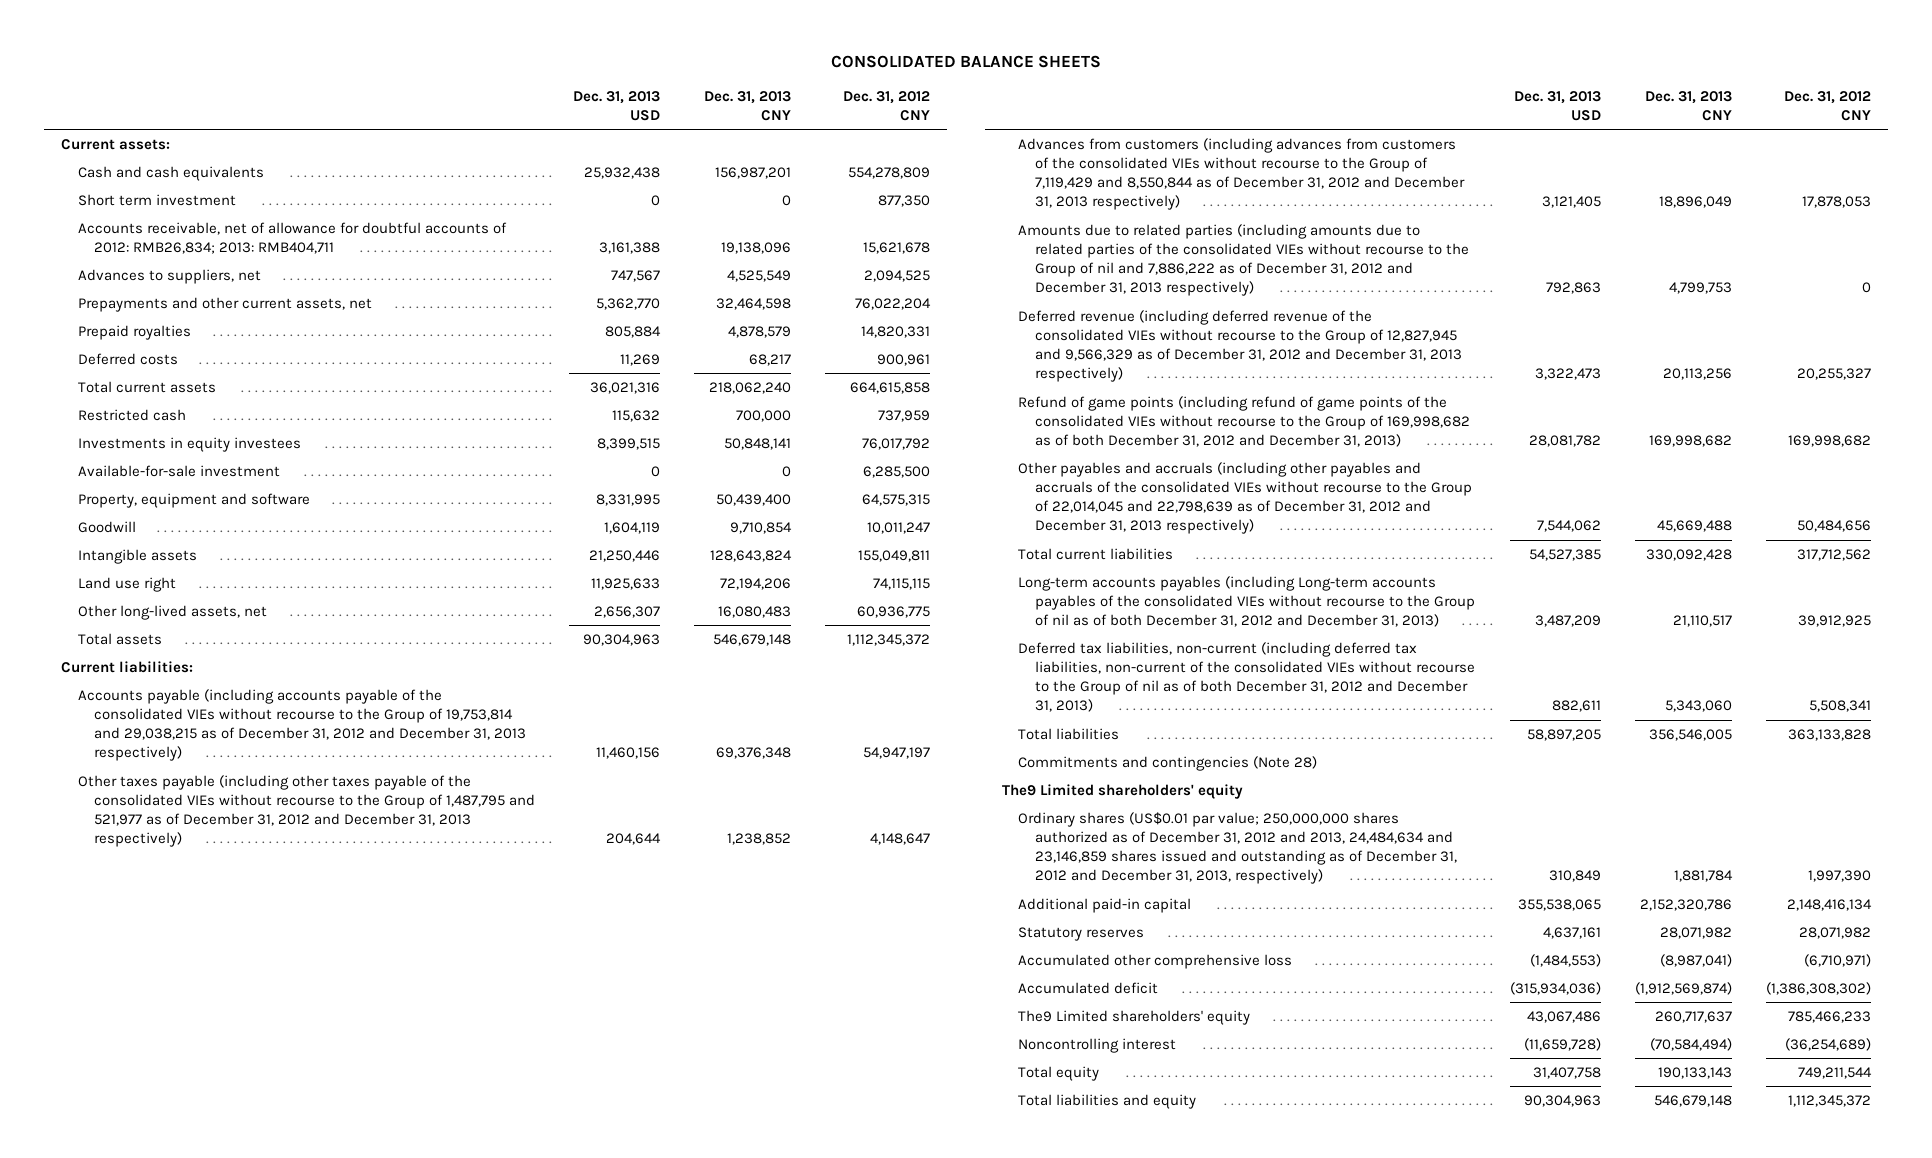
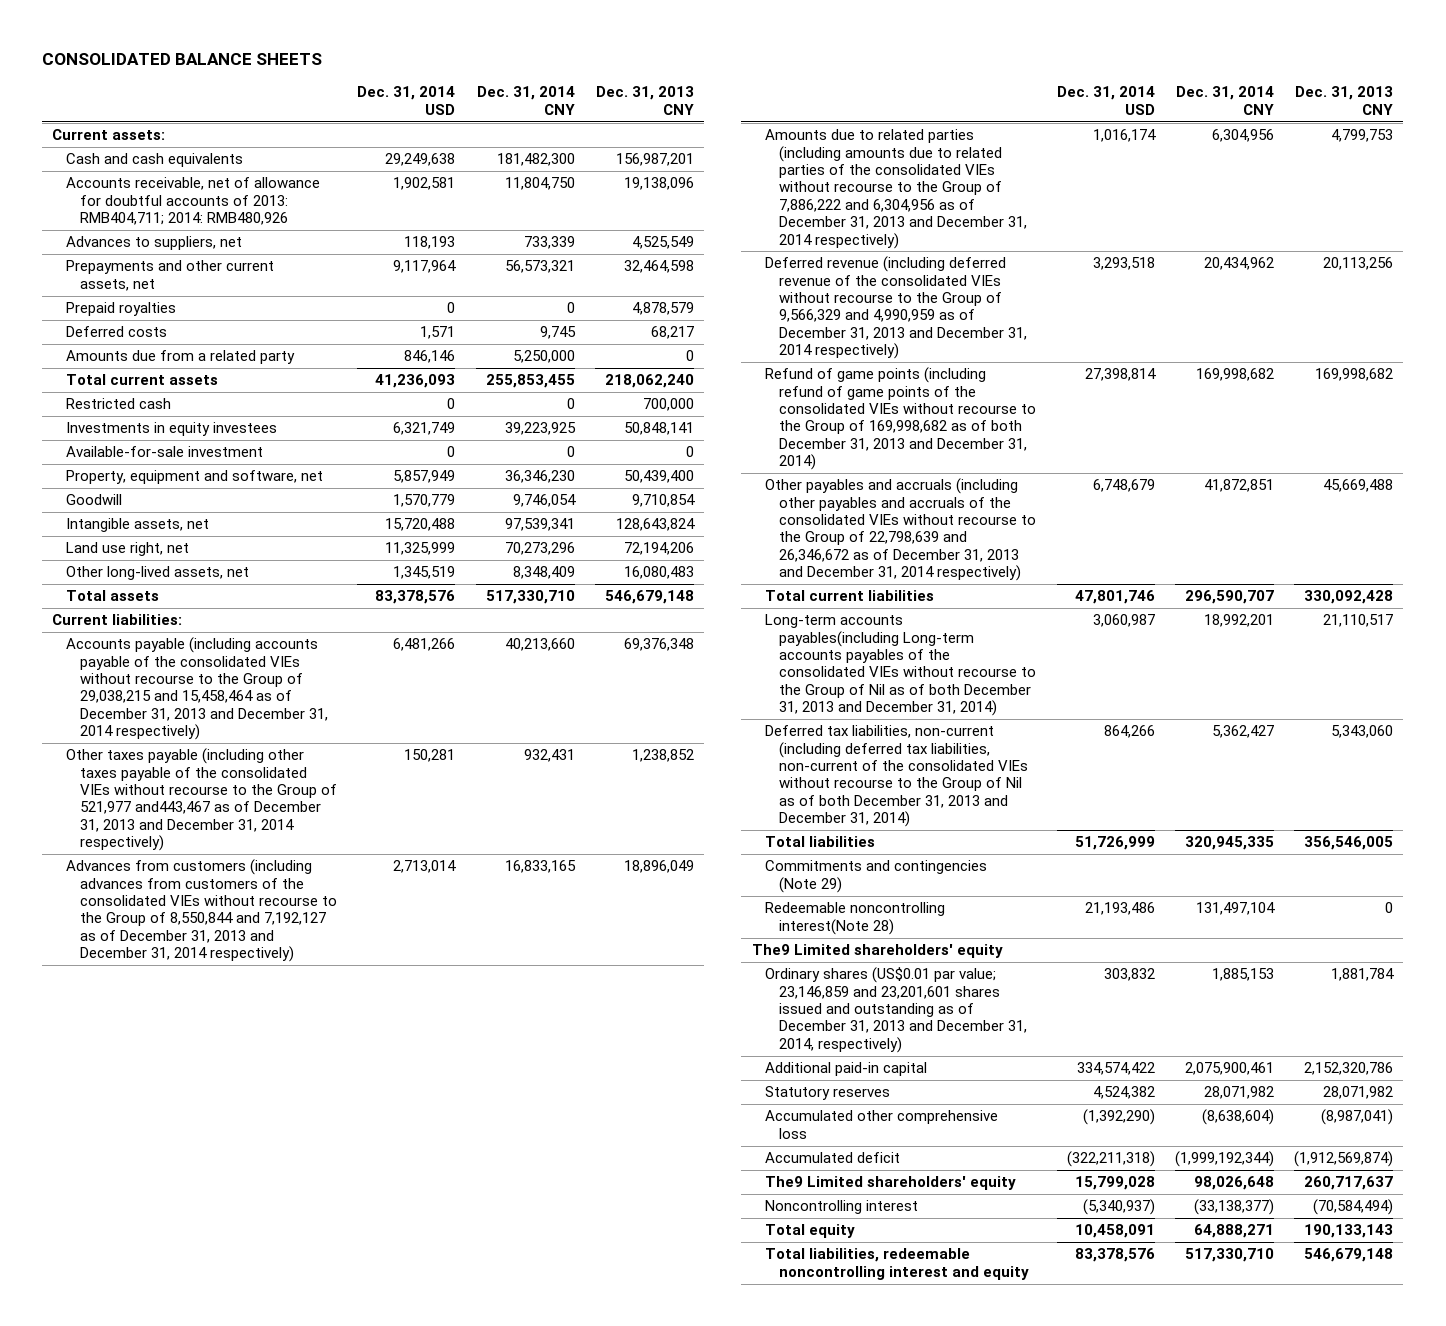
[573,90,661,122] Dec. 31, 2013 USD -> none
[843,90,931,122] Dec. 31, 2012 CNY -> none
none -> [357,86,456,115] Dec. 31, 2014 USD
none -> [476,86,575,115] Dec. 31, 2014 CNY
[77,193,236,206] Short term investment -> none
[77,221,507,254] Accounts receivable, net of allowance for doubtful accounts of 2012: RMB26,834; 2013: RMB404,711 -> [66,177,321,226] Accounts receivable, net of allowance for doubtful accounts of 2013: RMB404,711; 2014: RMB480,926
none -> [66,350,296,365] Amounts due from a related party
[77,492,310,508] Property, equipment and software -> [66,470,324,485] Property, equipment and software, net
[77,548,197,564] Intangible assets -> [66,518,210,533] Intangible assets, net
[77,576,176,592] Land use right -> [66,542,190,557] Land use right, net
[77,688,527,762] Accounts payable (including accounts payable of the consolidated VIEs without recourse to the Group of 19,753,814 and 29,038,215 as of December 31, 2012 and December 31, 2013 respectively) -> [66,637,329,741] Accounts payable (including accounts payable of the consolidated VIEs without recourse to the Group of 29,038,215 and 15,458,464 as of December 31, 2013 and December 31, 2014 respectively)
[77,774,536,848] Other taxes payable (including other taxes payable of the consolidated VIEs without recourse to the Group of 1,487,795 and 521,977 as of December 31, 2012 and December 31, 2013 respectively) -> [66,748,338,852] Other taxes payable (including other taxes payable of the consolidated VIEs without recourse to the Group of 521,977 and443,467 as of December 31, 2013 and December 31, 2014 respectively)
[1018,137,1465,211] Advances from customers (including advances from customers of the consolidated VIEs without recourse to the Group of 7,119,429 and 8,550,844 as of December 31, 2012 and December 31, 2013 respectively) -> [66,859,338,963] Advances from customers (including advances from customers of the consolidated VIEs without recourse to the Group of 8,550,844 and 7,192,127 as of December 31, 2013 and December 31, 2014 respectively)
[1018,223,1469,297] Amounts due to related parties (including amounts due to related parties of the consolidated VIEs without recourse to the Group of nil and 7,886,222 as of December 31, 2012 and December 31, 2013 respectively) -> [765,129,1028,249] Amounts due to related parties (including amounts due to related parties of the consolidated VIEs without recourse to the Group of 7,886,222 and 6,304,956 as of December 31, 2013 and December 31, 2014 respectively)
[1018,309,1462,383] Deferred revenue (including deferred revenue of the consolidated VIEs without recourse to the Group of 12,827,945 and 9,566,329 as of December 31, 2012 and December 31, 2013 respectively) -> [765,256,1028,360] Deferred revenue (including deferred revenue of the consolidated VIEs without recourse to the Group of 9,566,329 and 4,990,959 as of December 31, 2013 and December 31, 2014 respectively)
[1018,395,1470,448] Refund of game points (including refund of game points of the consolidated VIEs without recourse to the Group of 169,998,682 as of both December 31, 2012 and December 31, 2013) -> [765,367,1037,471] Refund of game points (including refund of game points of the consolidated VIEs without recourse to the Group of 169,998,682 as of both December 31, 2013 and December 31, 2014)
[1018,461,1472,535] Other payables and accruals (including other payables and accruals of the consolidated VIEs without recourse to the Group of 22,014,045 and 22,798,639 as of December 31, 2012 and December 31, 2013 respectively) -> [765,478,1037,582] Other payables and accruals (including other payables and accruals of the consolidated VIEs without recourse to the Group of 22,798,639 and 26,346,672 as of December 31, 2013 and December 31, 2014 respectively)
[1018,575,1475,628] Long-term accounts payables (including Long-term accounts payables of the consolidated VIEs without recourse to the Group of nil as of both December 31, 2012 and December 31, 2013) -> [765,614,1037,717] Long-term accounts payables(including Long-term accounts payables of the consolidated VIEs without recourse to the Group of Nil as of both December 31, 2013 and December 31, 2014)
[1018,641,1475,713] Deferred tax liabilities, non-current (including deferred tax liabilities, non-current of the consolidated VIEs without recourse to the Group of nil as of both December 31, 2012 and December 31, 2013) -> [765,725,1029,828] Deferred tax liabilities, non-current (including deferred tax liabilities, non-current of the consolidated VIEs without recourse to the Group of Nil as of both December 31, 2013 and December 31, 2014)
[1018,755,1318,771] Commitments and contingencies (Note 28) -> [765,860,988,893] Commitments and contingencies (Note 29)
none -> [765,902,946,935] Redeemable noncontrolling interest(Note 28)
[1018,811,1457,885] Ordinary shares (US$0.01 par value; 250,000,000 shares authorized as of December 31, 2012 and 2013, 24,484,634 and 23,146,859 shares issued and outstanding as of December 31, 2012 and December 31, 2013, respectively) -> [765,967,1028,1053] Ordinary shares (US$0.01 par value; 23,146,859 and 23,201,601 shares issued and outstanding as of December 31, 2013 and December 31, 2014, respectively)
[1018,1093,1197,1109] Total liabilities and equity -> [765,1248,1030,1280] Total liabilities, redeemable noncontrolling interest and equity

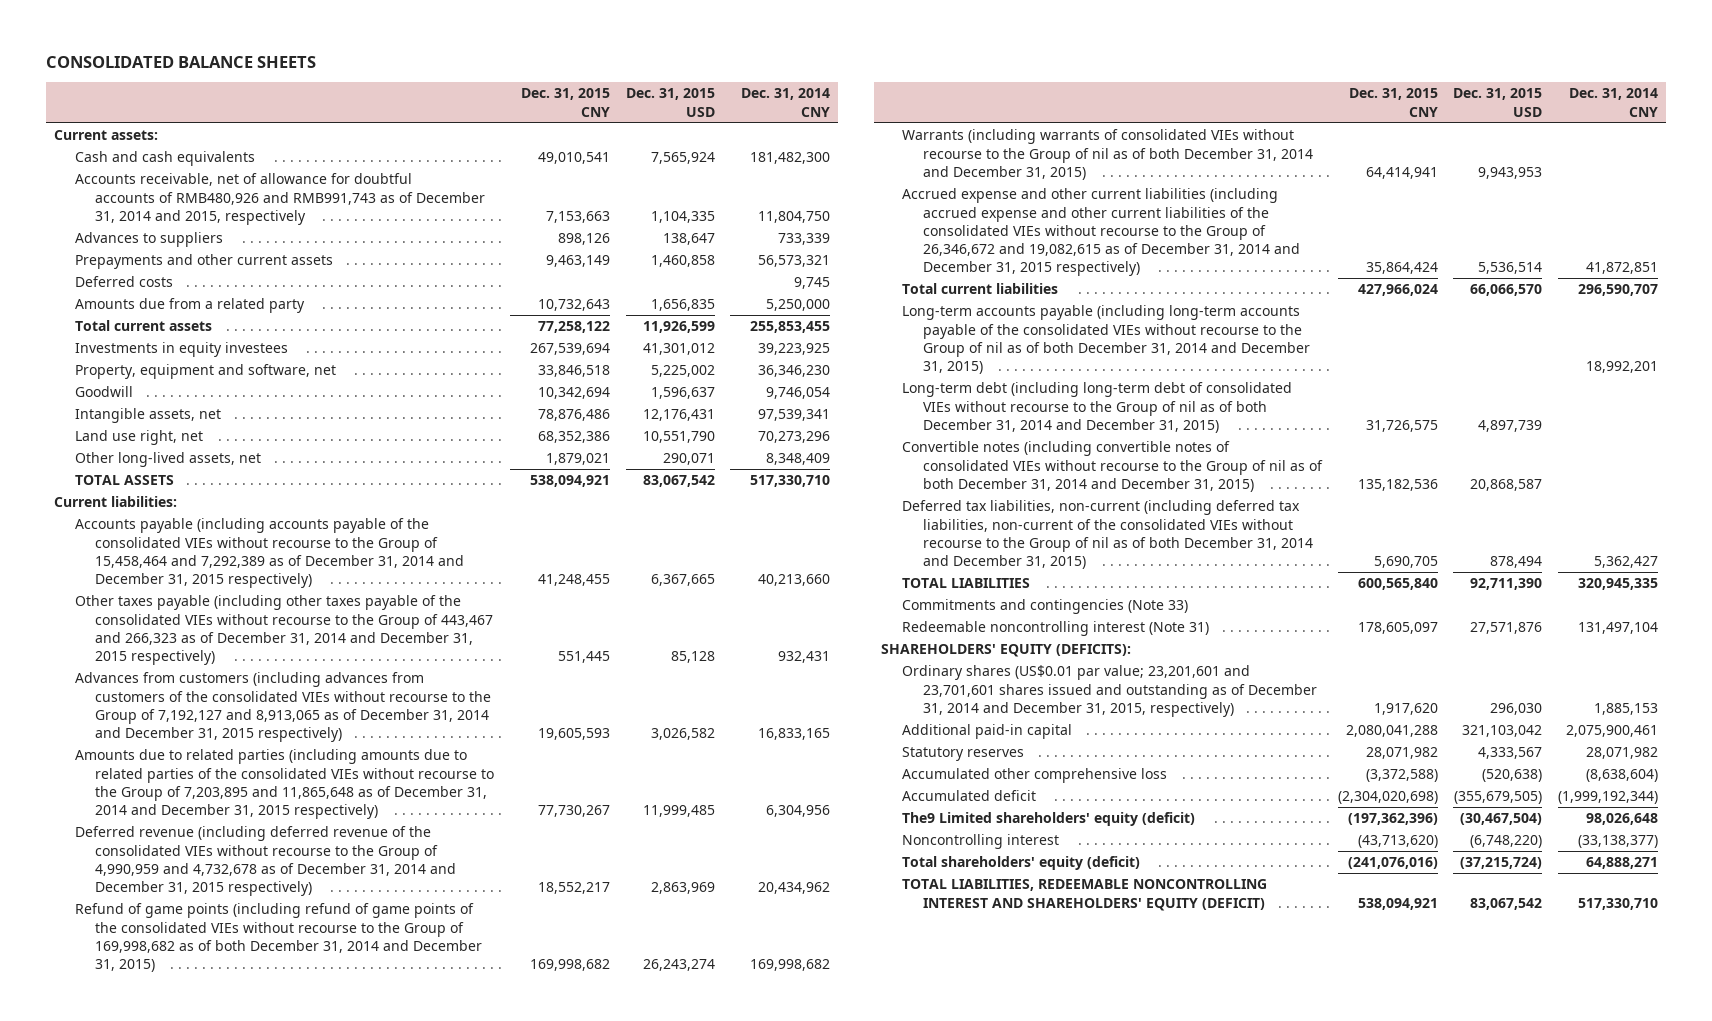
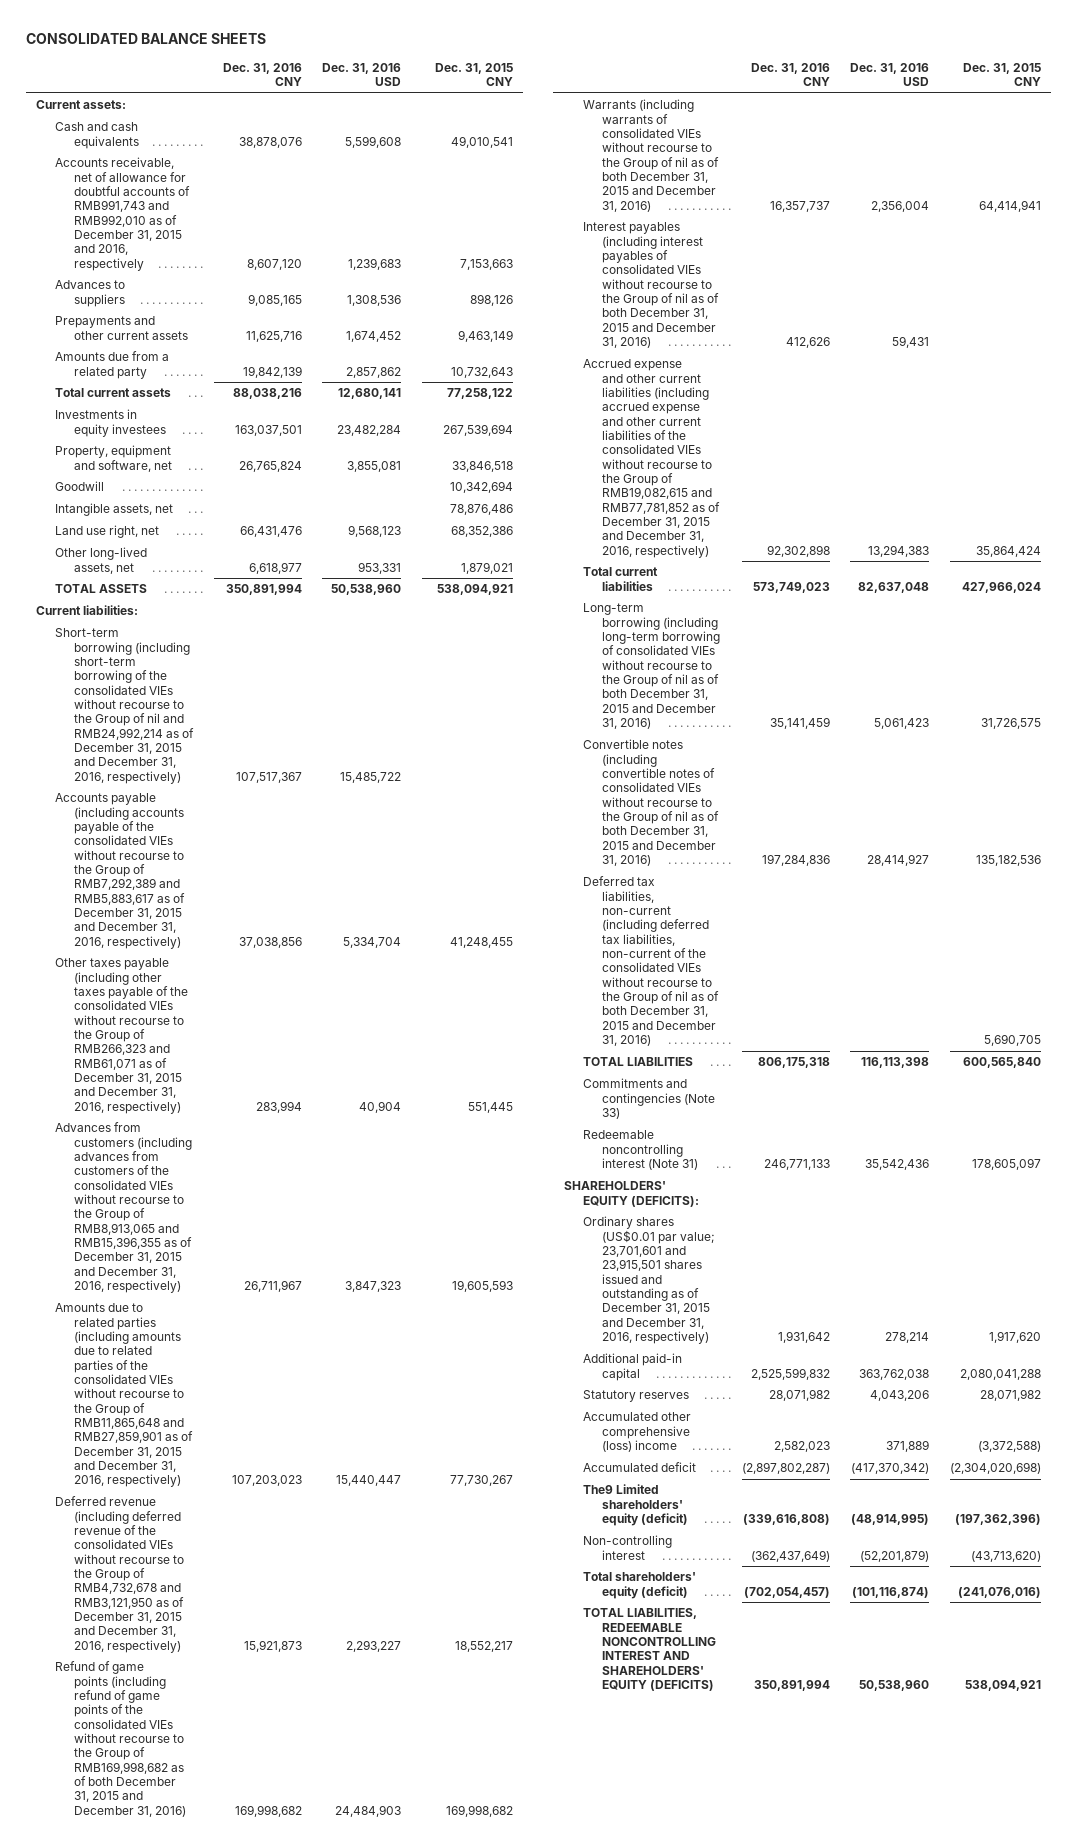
[625,88,715,117] Dec. 31, 2015 USD -> none
[741,88,831,117] Dec. 31, 2014 CNY -> none
none -> [222,62,302,87] Dec. 31, 2016 CNY
none -> [322,62,402,87] Dec. 31, 2016 USD
[74,173,486,225] Accounts receivable, net of allowance for doubtful accounts of RMB480,926 and RMB991,743 as of December 31, 2014 and 2015, respectively -> [55,157,191,271] Accounts receivable, net of allowance for doubtful accounts of RMB991,743 and RMB992,010 as of December 31, 2015 and 2016, respectively
[74,276,173,288] Deferred costs -> none
none -> [55,628,195,784] Short-term borrowing (including short-term borrowing of the consolidated VIEs without recourse to the Group of nil and RMB24,992,214 as of December 31, 2015 and December 31, 2016, respectively)
[74,518,465,589] Accounts payable (including accounts payable of the consolidated VIEs without recourse to the Group of 15,458,464 and 7,292,389 as of December 31, 2014 and December 31, 2015 respectively) -> [55,793,186,949] Accounts payable (including accounts payable of the consolidated VIEs without recourse to the Group of RMB7,292,389 and RMB5,883,617 as of December 31, 2015 and December 31, 2016, respectively)
[74,595,494,666] Other taxes payable (including other taxes payable of the consolidated VIEs without recourse to the Group of 443,467 and 266,323 as of December 31, 2014 and December 31, 2015 respectively) -> [55,958,189,1114] Other taxes payable (including other taxes payable of the consolidated VIEs without recourse to the Group of RMB266,323 and RMB61,071 as of December 31, 2015 and December 31, 2016, respectively)
[74,672,492,743] Advances from customers (including advances from customers of the consolidated VIEs without recourse to the Group of 7,192,127 and 8,913,065 as of December 31, 2014 and December 31, 2015 respectively) -> [55,1122,193,1293] Advances from customers (including advances from customers of the consolidated VIEs without recourse to the Group of RMB8,913,065 and RMB15,396,355 as of December 31, 2015 and December 31, 2016, respectively)
[74,749,495,820] Amounts due to related parties (including amounts due to related parties of the consolidated VIEs without recourse to the Group of 7,203,895 and 11,865,648 as of December 31, 2014 and December 31, 2015 respectively) -> [55,1303,194,1488] Amounts due to related parties (including amounts due to related parties of the consolidated VIEs without recourse to the Group of RMB11,865,648 and RMB27,859,901 as of December 31, 2015 and December 31, 2016, respectively)
[74,826,457,897] Deferred revenue (including deferred revenue of the consolidated VIEs without recourse to the Group of 4,990,959 and 4,732,678 as of December 31, 2014 and December 31, 2015 respectively) -> [55,1496,185,1653] Deferred revenue (including deferred revenue of the consolidated VIEs without recourse to the Group of RMB4,732,678 and RMB3,121,950 as of December 31, 2015 and December 31, 2016, respectively)
[74,903,483,973] Refund of game points (including refund of game points of the consolidated VIEs without recourse to the Group of 169,998,682 as of both December 31, 2014 and December 31, 2015) -> [55,1661,187,1817] Refund of game points (including refund of game points of the consolidated VIEs without recourse to the Group of RMB169,998,682 as of both December 31, 2015 and December 31, 2016)
[902,129,1314,180] Warrants (including warrants of consolidated VIEs without recourse to the Group of nil as of both December 31, 2014 and December 31, 2015) -> [582,99,720,212] Warrants (including warrants of consolidated VIEs without recourse to the Group of nil as of both December 31, 2015 and December 31, 2016)
none -> [582,222,720,349] Interest payables (including interest payables of consolidated VIEs without recourse to the Group of nil as of both December 31, 2015 and December 31, 2016)
[902,188,1301,277] Accrued expense and other current liabilities (including accrued expense and other current liabilities of the consolidated VIEs without recourse to the Group of 26,346,672 and 19,082,615 as of December 31, 2014 and December 31, 2015 respectively) -> [582,359,721,558] Accrued expense and other current liabilities (including accrued expense and other current liabilities of the consolidated VIEs without recourse to the Group of RMB19,082,615 and RMB77,781,852 as of December 31, 2015 and December 31, 2016, respectively)
[902,305,1311,375] Long-term accounts payable (including long-term accounts payable of the consolidated VIEs without recourse to the Group of nil as of both December 31, 2014 and December 31, 2015) -> none
[902,382,1293,433] Long-term debt (including long-term debt of consolidated VIEs without recourse to the Group of nil as of both December 31, 2014 and December 31, 2015) -> [582,603,721,730] Long-term borrowing (including long-term borrowing of consolidated VIEs without recourse to the Group of nil as of both December 31, 2015 and December 31, 2016)
[902,441,1324,492] Convertible notes (including convertible notes of consolidated VIEs without recourse to the Group of nil as of both December 31, 2014 and December 31, 2015) -> [582,739,720,867] Convertible notes (including convertible notes of consolidated VIEs without recourse to the Group of nil as of both December 31, 2015 and December 31, 2016)
[902,500,1314,570] Deferred tax liabilities, non-current (including deferred tax liabilities, non-current of the consolidated VIEs without recourse to the Group of nil as of both December 31, 2014 and December 31, 2015) -> [582,876,720,1046] Deferred tax liabilities, non-current (including deferred tax liabilities, non-current of the consolidated VIEs without recourse to the Group of nil as of both December 31, 2015 and December 31, 2016)
[902,665,1318,717] Ordinary shares (US$0.01 par value; 23,201,601 and 23,701,601 shares issued and outstanding as of December 31, 2014 and December 31, 2015, respectively) -> [582,1216,716,1345] Ordinary shares (US$0.01 par value; 23,701,601 and 23,915,501 shares issued and outstanding as of December 31, 2015 and December 31, 2016, respectively)
[902,768,1168,784] Accumulated other comprehensive loss -> [582,1412,691,1453] Accumulated other comprehensive (loss) income
[902,834,1060,850] Noncontrolling interest -> [582,1535,672,1560] Non-controlling interest
[902,879,1268,911] TOTAL LIABILITIES, REDEEMABLE NONCONTROLLING INTEREST AND SHAREHOLDERS' EQUITY (DEFICIT) -> [582,1608,717,1692] TOTAL LIABILITIES, REDEEMABLE NONCONTROLLING INTEREST AND SHAREHOLDERS' EQUITY (DEFICITS)

